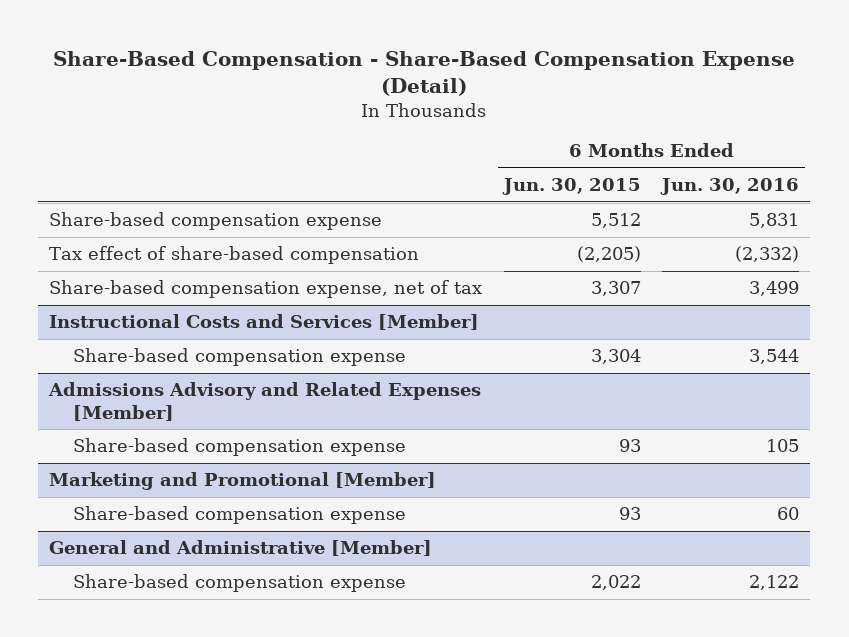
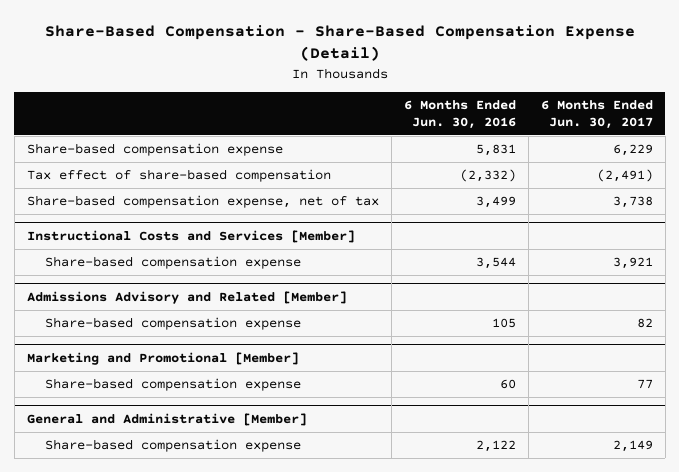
[501,178,641,196] Jun. 30, 2015 -> none
none -> [540,100,653,129] 6 Months Ended Jun. 30, 2017
[48,382,482,421] Admissions Advisory and Related Expenses [Member] -> [26,290,347,304] Admissions Advisory and Related [Member]

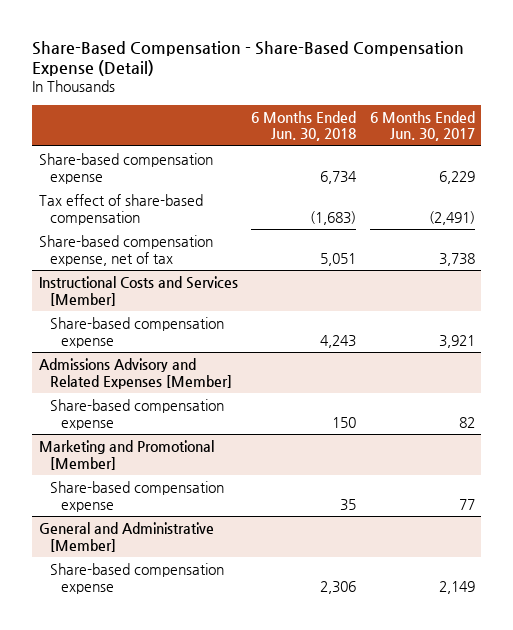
[403,100,516,129] 6 Months Ended Jun. 30, 2016 -> none
none -> [251,110,357,142] 6 Months Ended Jun. 30, 2018
[26,290,347,304] Admissions Advisory and Related [Member] -> [38,358,232,389] Admissions Advisory and Related Expenses [Member]

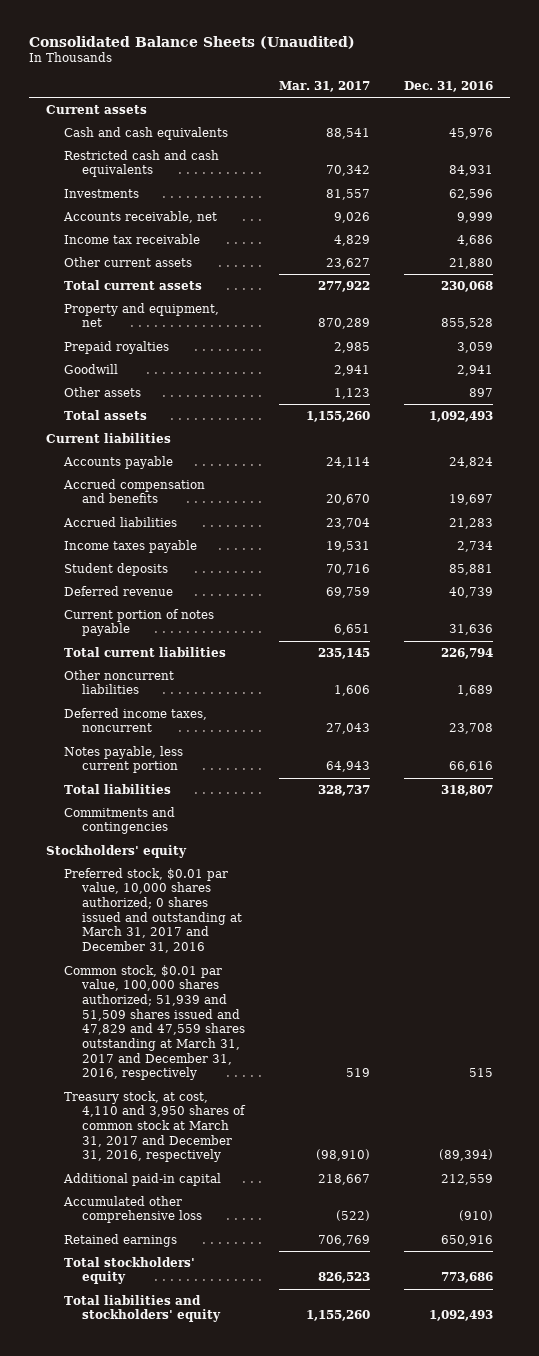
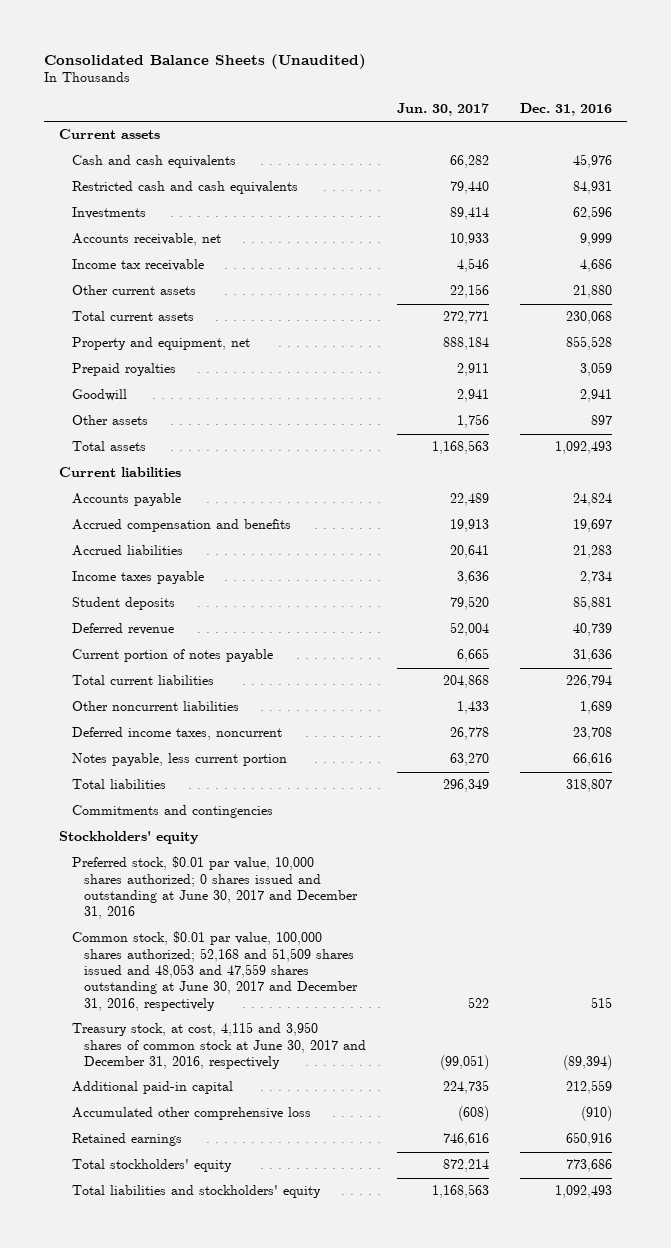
[279,80,371,92] Mar. 31, 2017 -> none
none -> [396,103,489,117] Jun. 30, 2017
[63,867,243,954] Preferred stock, $0.01 par value, 10,000 shares authorized; 0 shares issued and outstanding at March 31, 2017 and December 31, 2016 -> [71,856,358,920] Preferred stock, $0.01 par value, 10,000 shares authorized; 0 shares issued and outstanding at June 30, 2017 and December 31, 2016
[63,964,246,1081] Common stock, $0.01 par value, 100,000 shares authorized; 51,939 and 51,509 shares issued and 47,829 and 47,559 shares outstanding at March 31, 2017 and December 31, 2016, respectively -> [71,931,358,1011] Common stock, $0.01 par value, 100,000 shares authorized; 52,168 and 51,509 shares issued and 48,053 and 47,559 shares outstanding at June 30, 2017 and December 31, 2016, respectively
[63,1090,247,1163] Treasury stock, at cost, 4,110 and 3,950 shares of common stock at March 31, 2017 and December 31, 2016, respectively -> [71,1022,366,1070] Treasury stock, at cost, 4,115 and 3,950 shares of common stock at June 30, 2017 and December 31, 2016, respectively

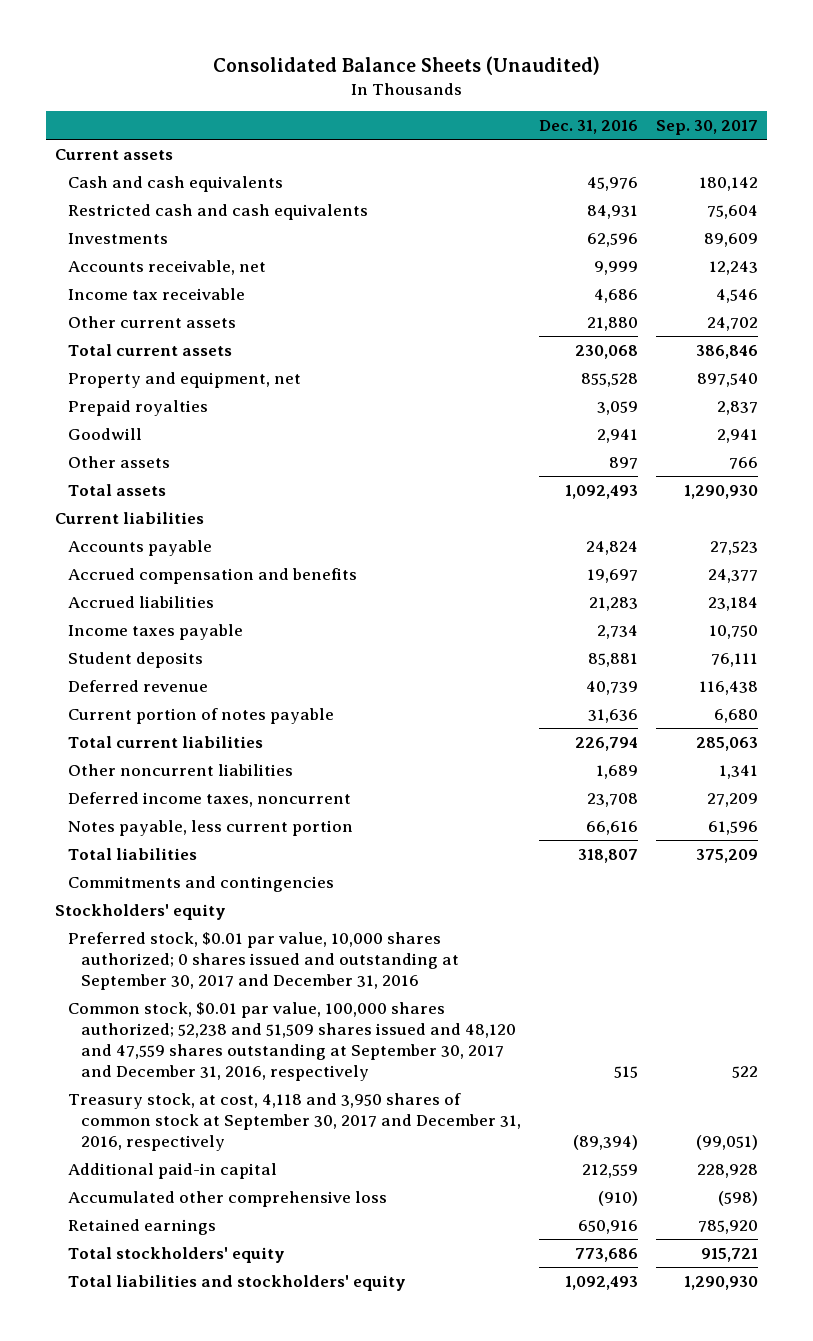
[396,103,489,117] Jun. 30, 2017 -> none
none -> [656,120,759,136] Sep. 30, 2017
[71,856,358,920] Preferred stock, $0.01 par value, 10,000 shares authorized; 0 shares issued and outstanding at June 30, 2017 and December 31, 2016 -> [67,931,459,990] Preferred stock, $0.01 par value, 10,000 shares authorized; 0 shares issued and outstanding at September 30, 2017 and December 31, 2016
[71,931,358,1011] Common stock, $0.01 par value, 100,000 shares authorized; 52,168 and 51,509 shares issued and 48,053 and 47,559 shares outstanding at June 30, 2017 and December 31, 2016, respectively -> [67,1001,516,1081] Common stock, $0.01 par value, 100,000 shares authorized; 52,238 and 51,509 shares issued and 48,120 and 47,559 shares outstanding at September 30, 2017 and December 31, 2016, respectively
[71,1022,366,1070] Treasury stock, at cost, 4,115 and 3,950 shares of common stock at June 30, 2017 and December 31, 2016, respectively -> [67,1092,521,1151] Treasury stock, at cost, 4,118 and 3,950 shares of common stock at September 30, 2017 and December 31, 2016, respectively

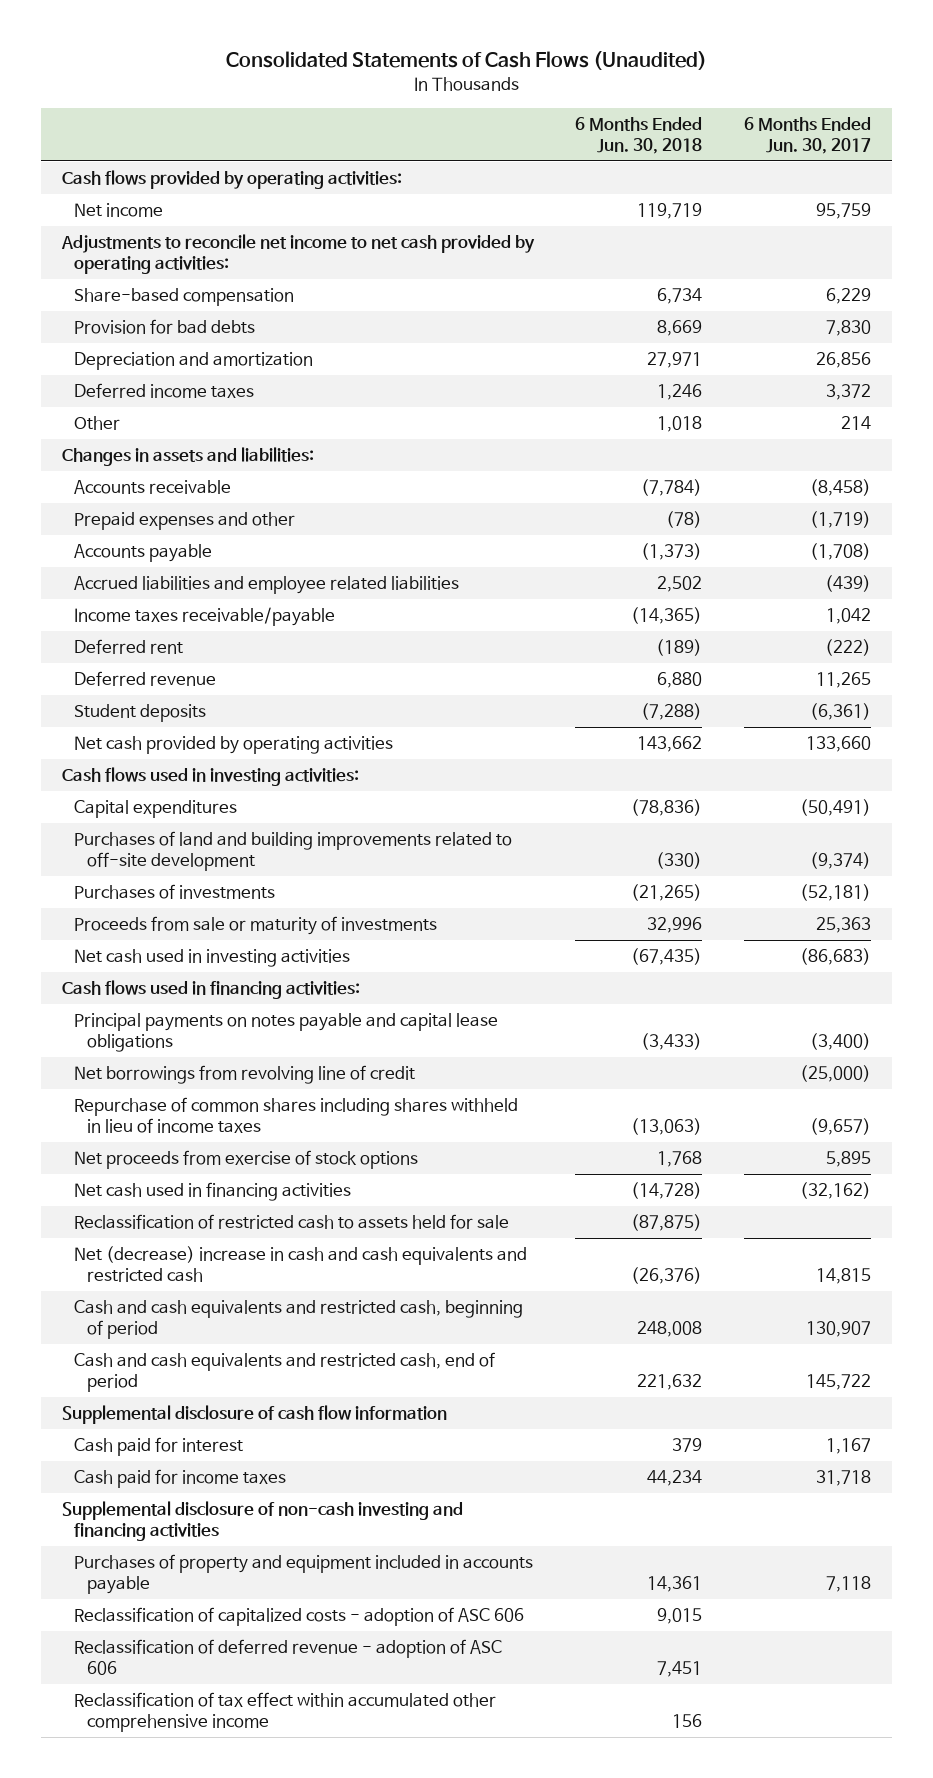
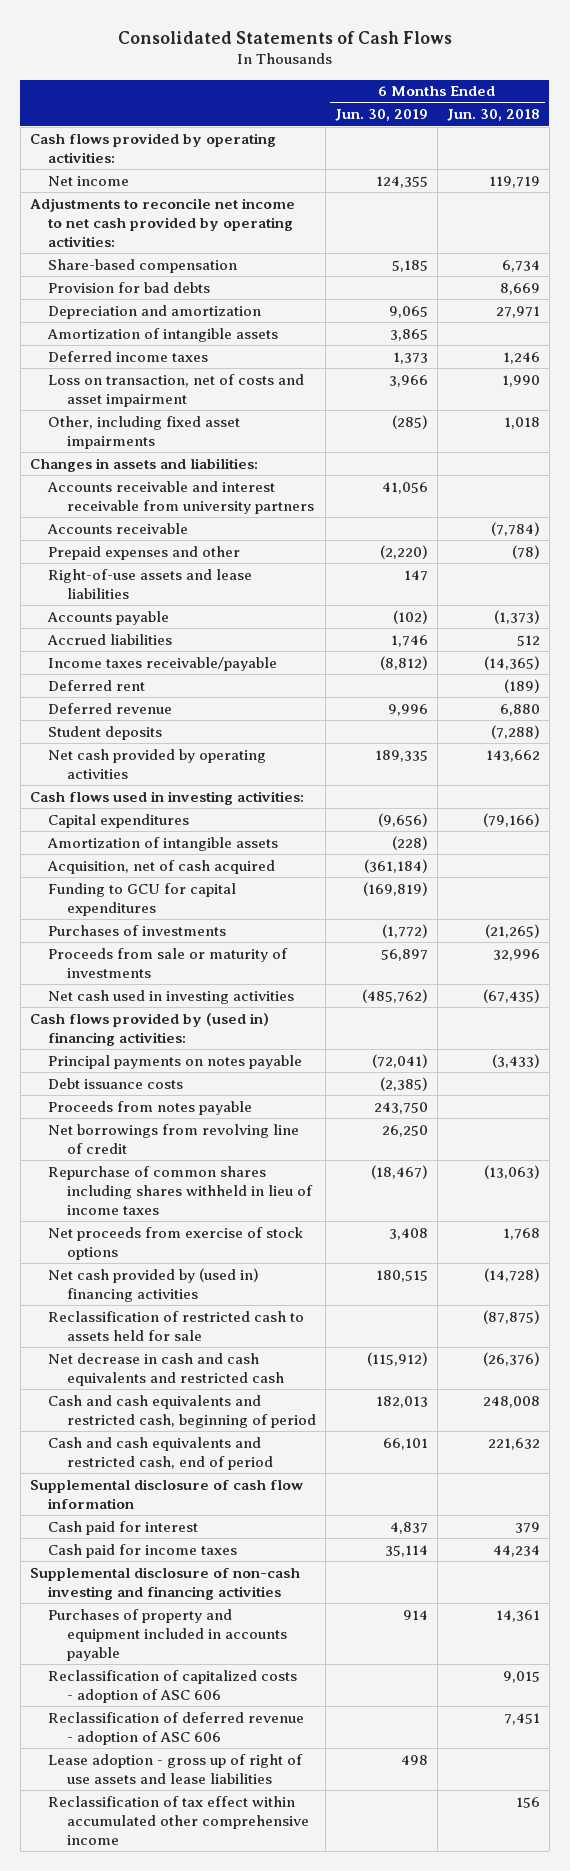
[226,51,708,71] Consolidated Statements of Cash Flows (Unaudited) -> [117,30,452,44] Consolidated Statements of Cash Flows
[744,116,872,154] 6 Months Ended Jun. 30, 2017 -> none
none -> [334,109,428,122] Jun. 30, 2019
none -> [47,327,279,342] Amortization of intangible assets
none -> [48,373,305,407] Loss on transaction, net of costs and asset impairment
[74,416,121,431] Other -> [48,415,241,449] Other, including fixed asset impairments
none -> [47,480,314,514] Accounts receivable and interest receivable from university partners
none -> [48,568,253,599] Right-of-use assets and lease liabilities
[74,576,460,595] Accrued liabilities and employee related liabilities -> [47,633,173,645] Accrued liabilities
[657,576,703,593] 2,502 -> [516,634,540,646] 512
[74,831,513,872] Purchases of land and building improvements related to off-site development -> none
[631,799,703,817] (78,836) -> [482,812,540,827] (79,166)
none -> [47,836,279,851] Amortization of intangible assets
none -> [47,859,276,874] Acquisition, net of cash acquired
none -> [48,882,237,916] Funding to GCU for capital expenditures
[61,980,360,1000] Cash flows used in financing activities: -> [29,1012,269,1046] Cash flows provided by (used in) financing activities:
[74,1013,499,1053] Principal payments on notes payable and capital lease obligations -> [48,1054,303,1069] Principal payments on notes payable
none -> [48,1077,184,1089] Debt issuance costs
none -> [48,1100,253,1115] Proceeds from notes payable
[74,1182,352,1202] Net cash used in financing activities -> [48,1267,260,1302] Net cash provided by (used in) financing activities
[74,1246,528,1283] Net (decrease) increase in cash and cash equivalents and restricted cash -> [48,1352,284,1386] Net decrease in cash and cash equivalents and restricted cash
none -> [48,1753,304,1784] Lease adoption - gross up of right of use assets and lease liabilities

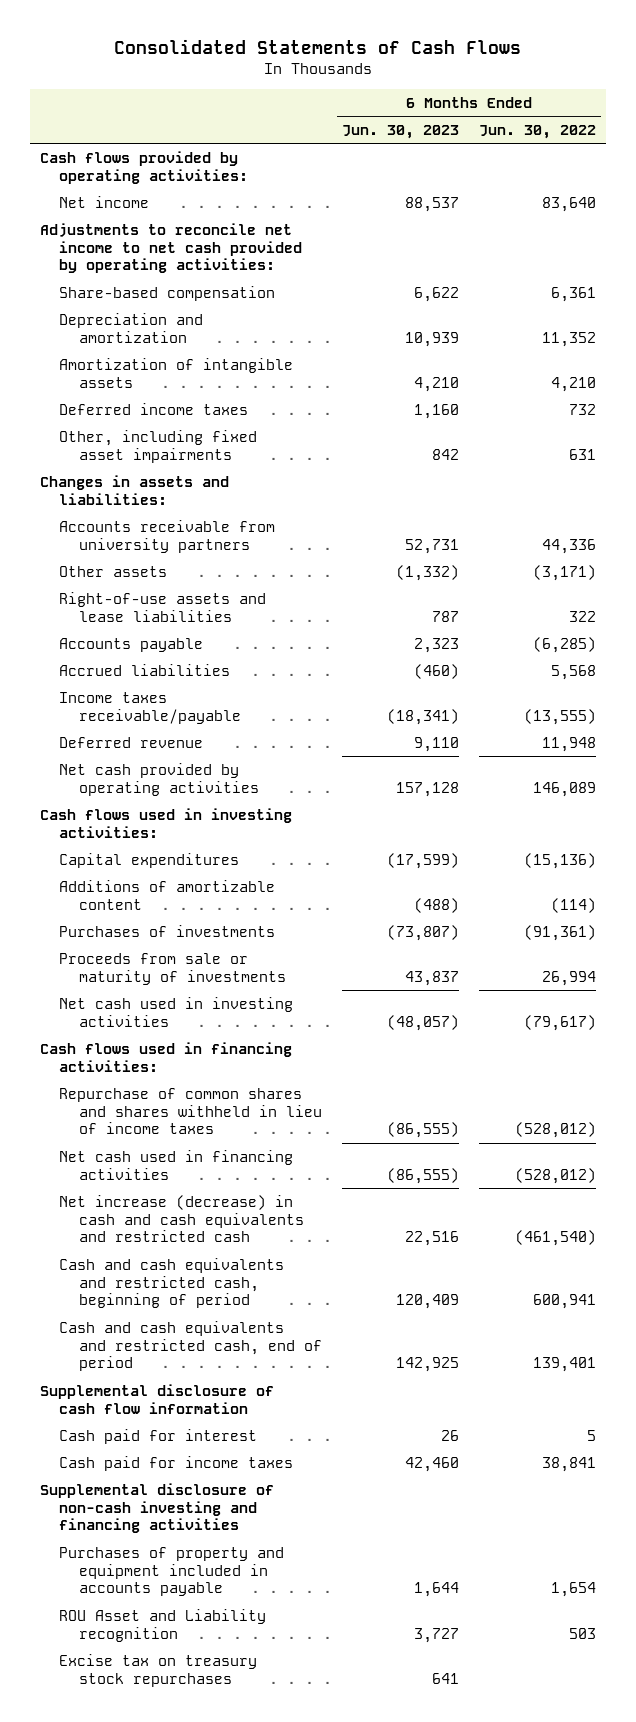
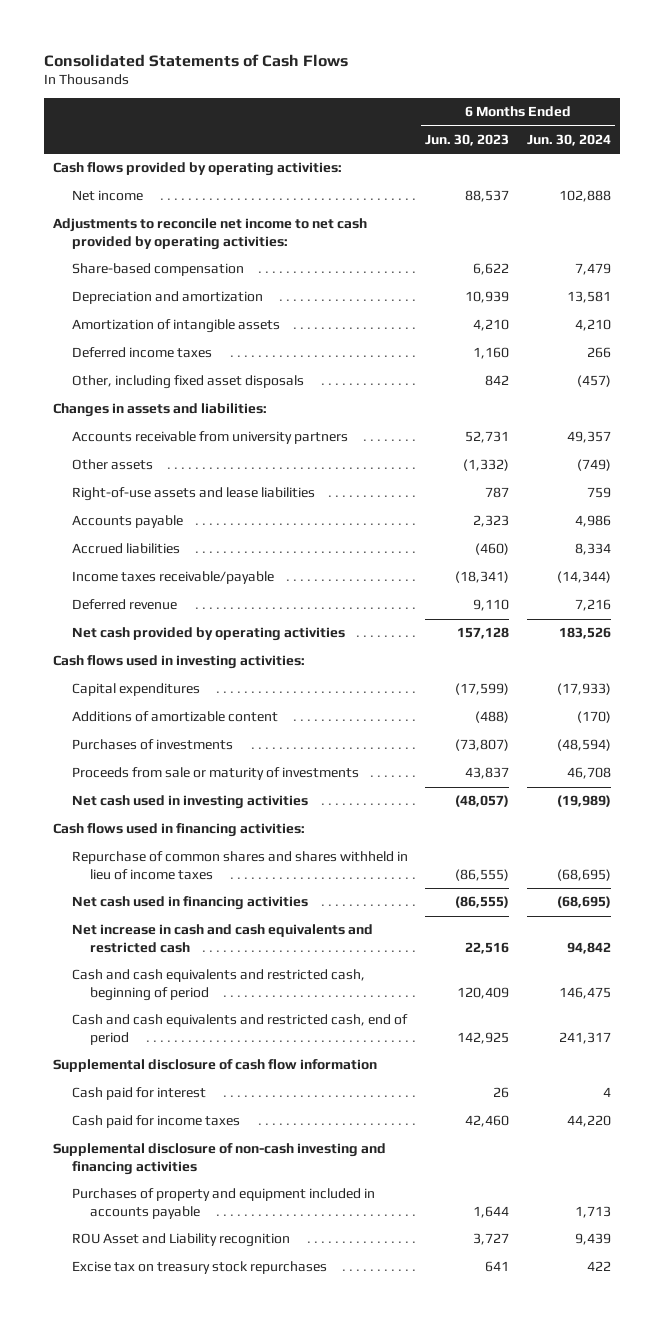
[479,124,597,139] Jun. 30, 2022 -> none
none -> [526,134,611,147] Jun. 30, 2024
[59,429,258,463] Other, including fixed asset impairments -> [71,375,304,390] Other, including fixed asset disposals
[59,1194,304,1243] Net increase (decrease) in cash and cash equivalents and restricted cash -> [71,924,373,953] Net increase in cash and cash equivalents and restricted cash

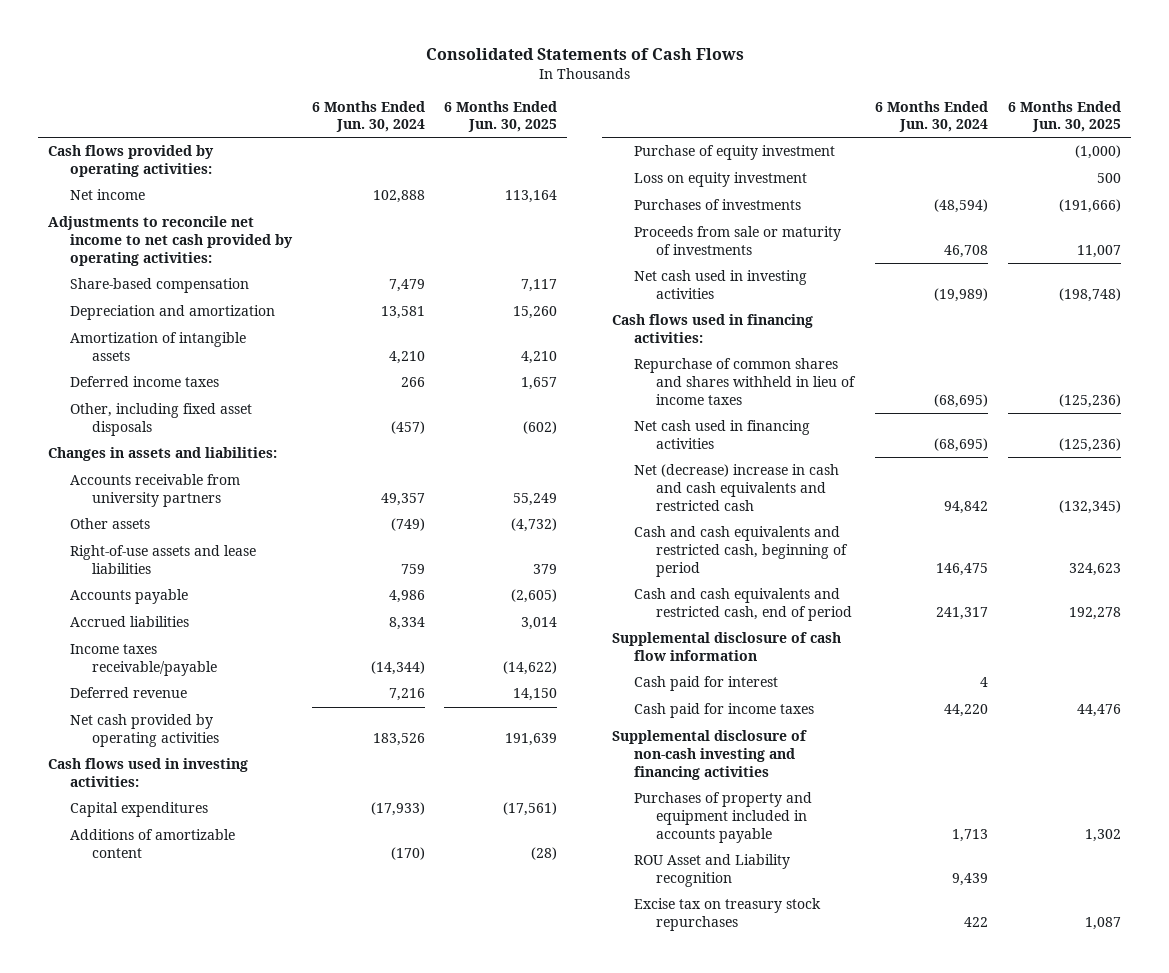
[425,134,510,147] Jun. 30, 2023 -> none
none -> [444,100,558,133] 6 Months Ended Jun. 30, 2025
none -> [633,145,835,161] Purchase of equity investment
none -> [633,172,807,188] Loss on equity investment
[71,924,373,953] Net increase in cash and cash equivalents and restricted cash -> [633,464,839,511] Net (decrease) increase in cash and cash equivalents and restricted cash

